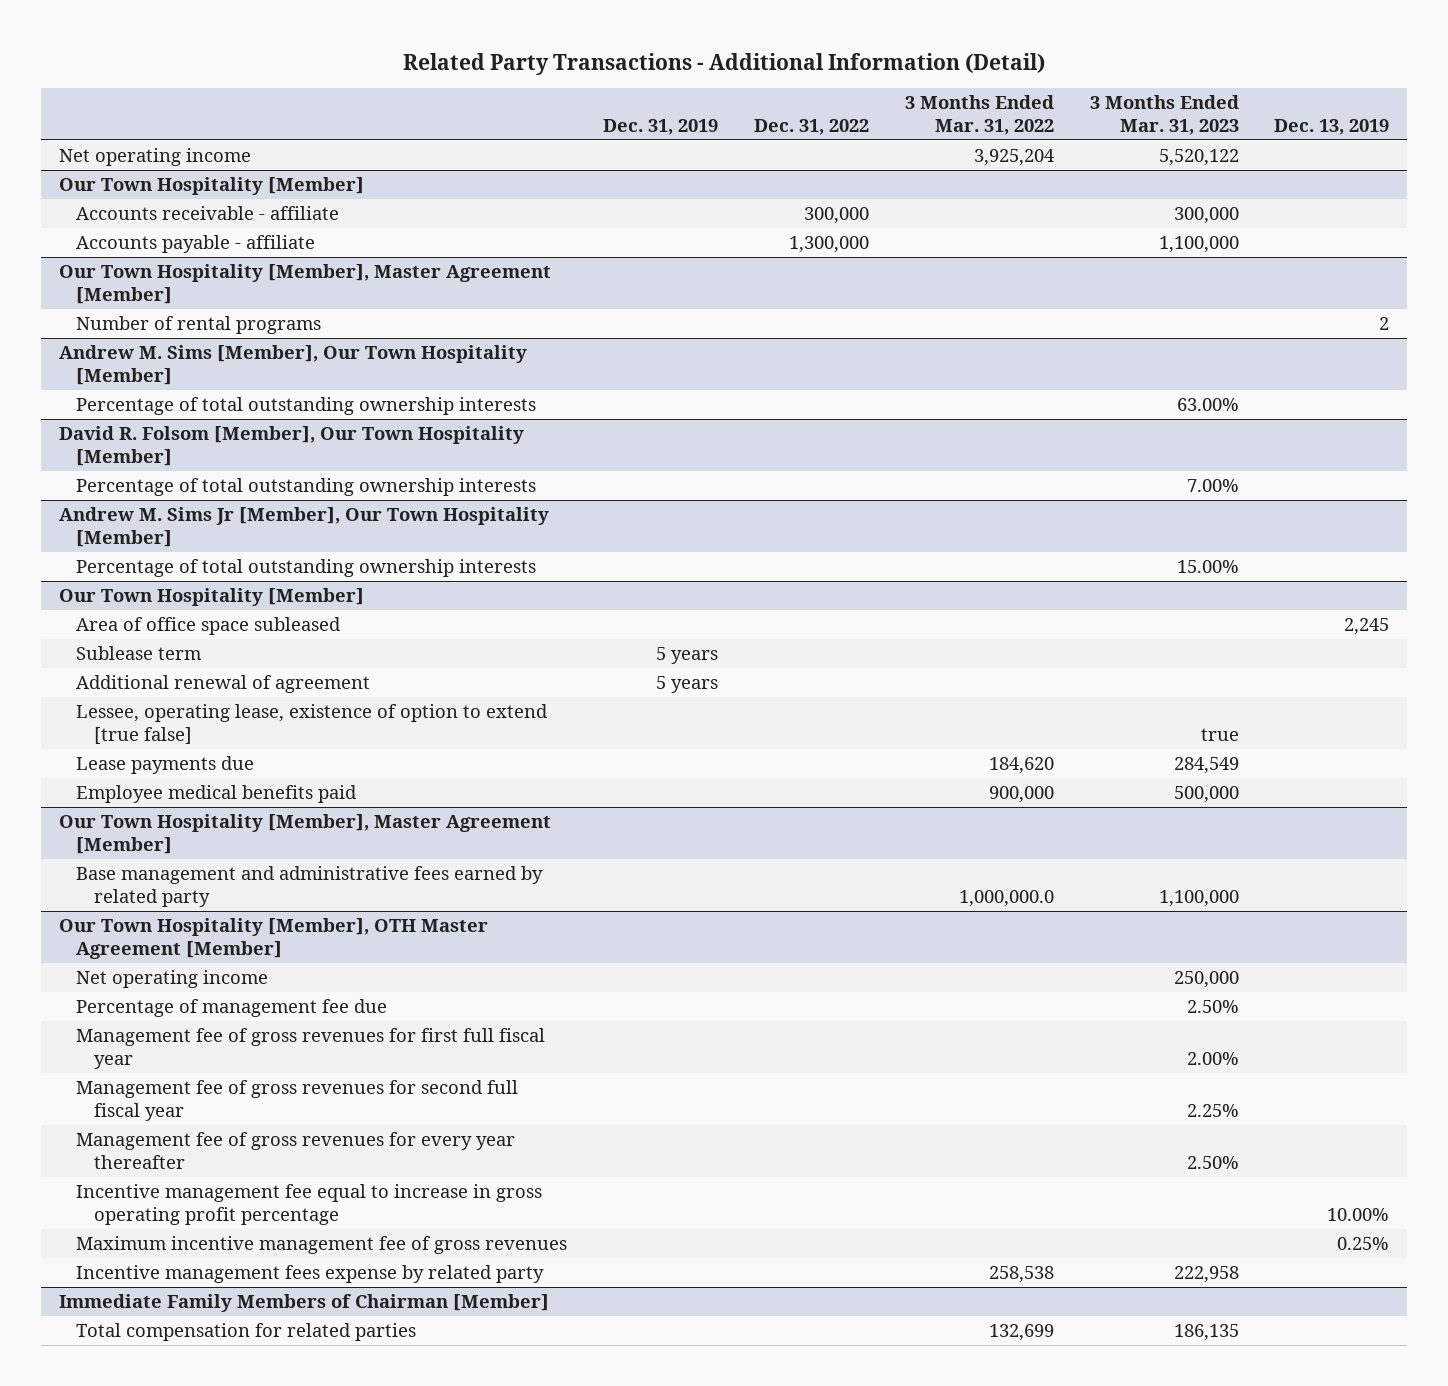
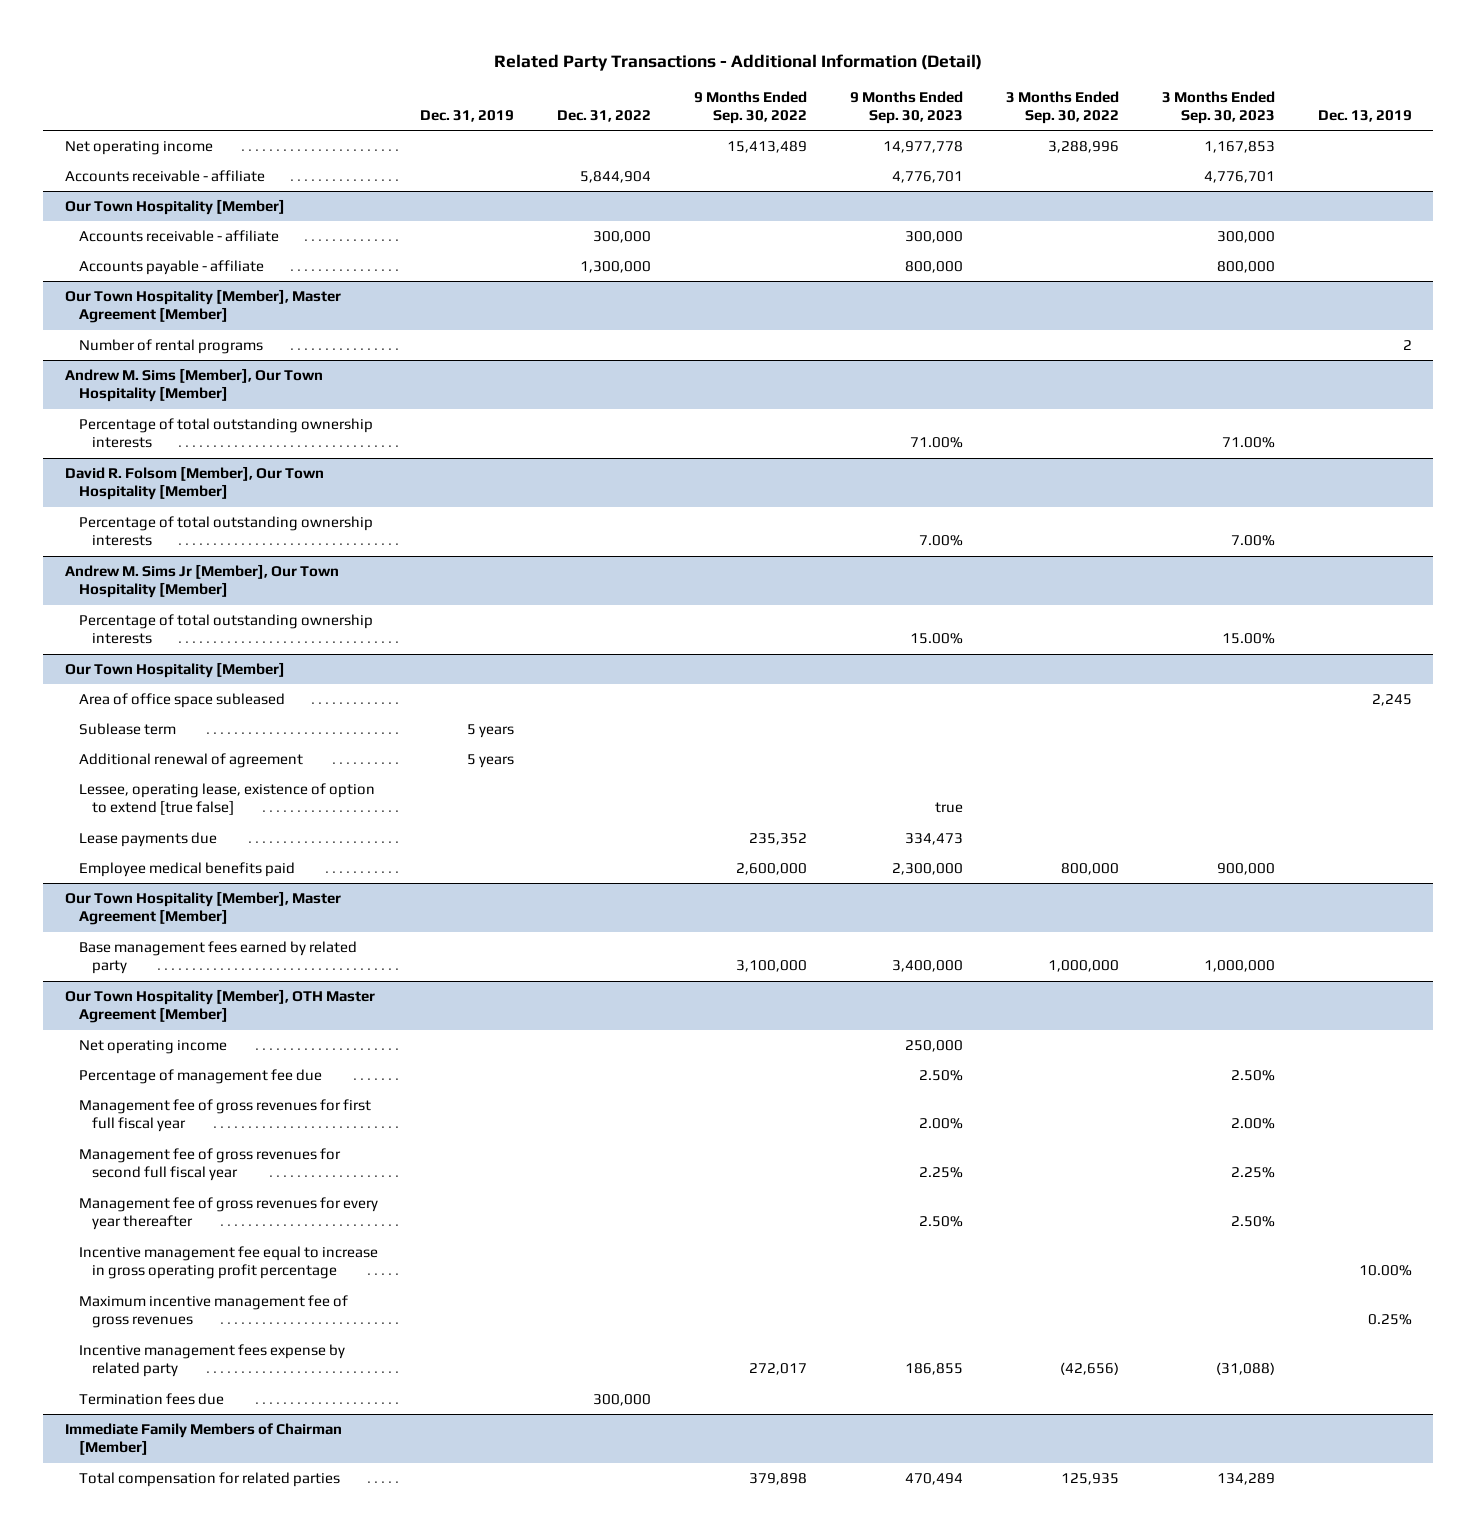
[904,95,1054,135] 3 Months Ended Mar. 31, 2022 -> none
[1089,95,1239,135] 3 Months Ended Mar. 31, 2023 -> none
none -> [694,90,808,125] 9 Months Ended Sep. 30, 2022
none -> [850,90,964,125] 9 Months Ended Sep. 30, 2023
none -> [1005,90,1119,125] 3 Months Ended Sep. 30, 2022
none -> [1161,90,1275,125] 3 Months Ended Sep. 30, 2023
none -> [64,169,265,182] Accounts receivable - affiliate
[76,866,544,907] Base management and administrative fees earned by related party -> [78,940,357,975] Base management fees earned by related party
none -> [78,1392,224,1405] Termination fees due

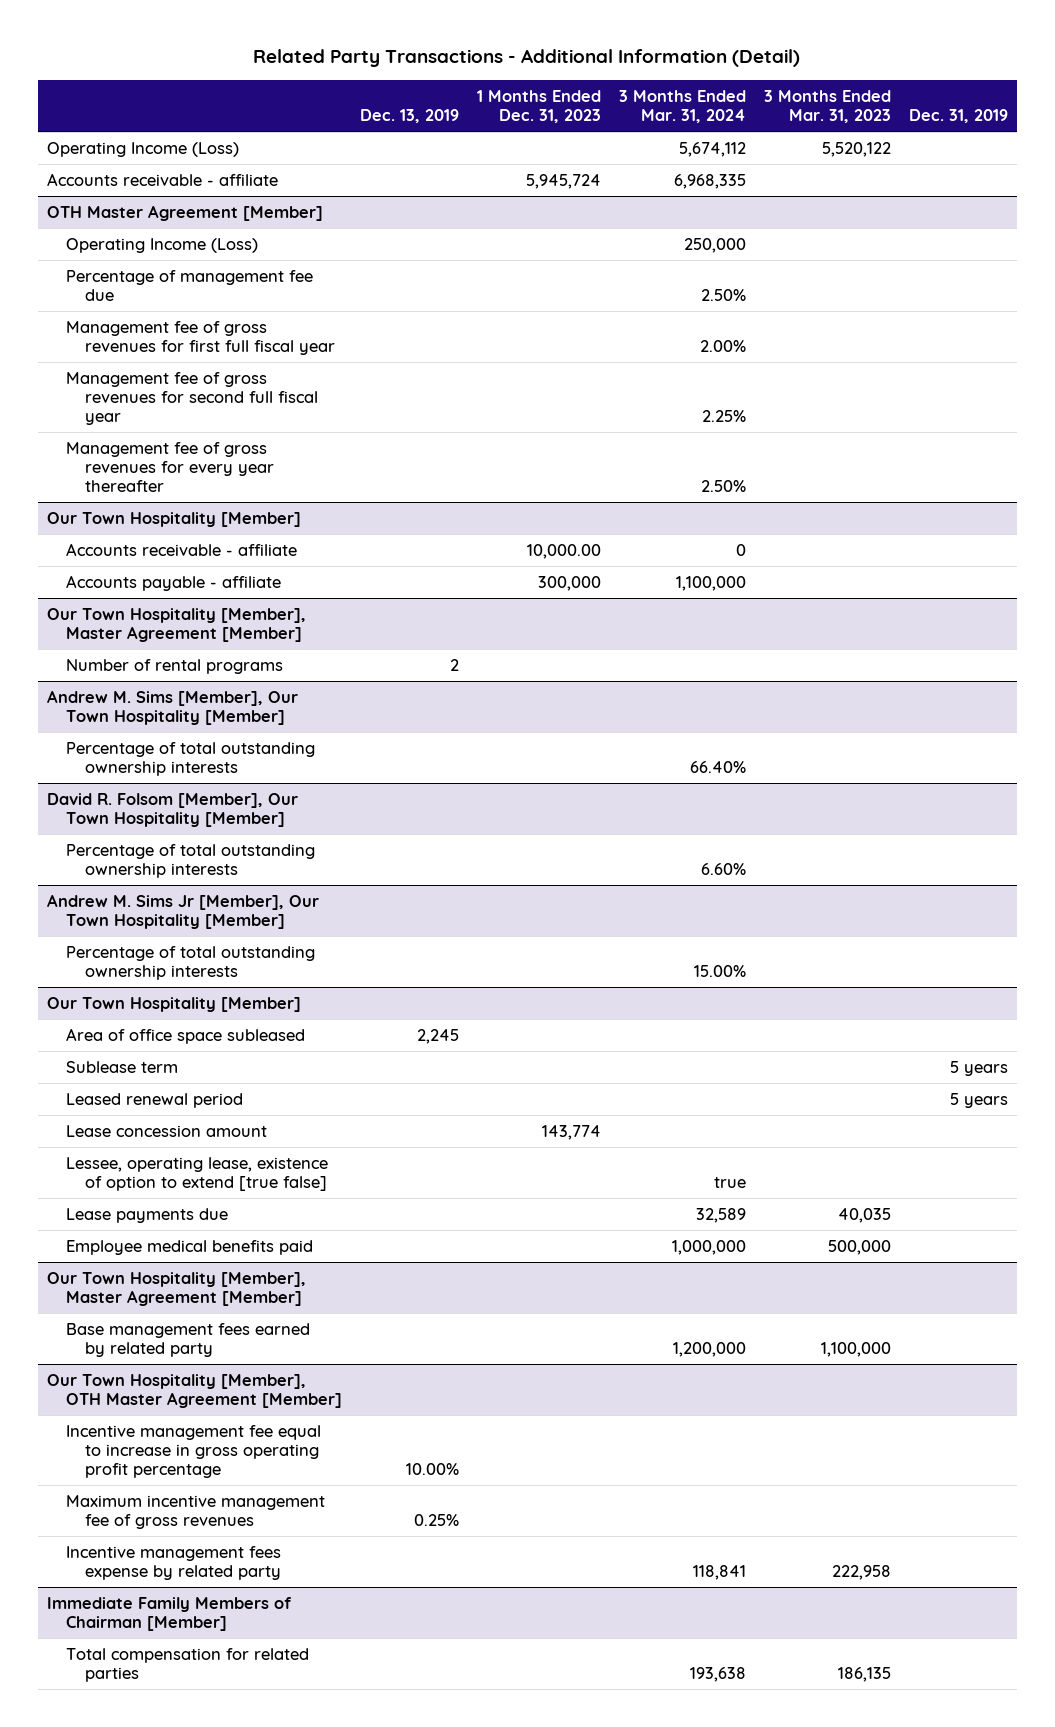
[557,110,652,123] Dec. 31, 2022 -> none
[694,90,808,125] 9 Months Ended Sep. 30, 2022 -> none
[850,90,964,125] 9 Months Ended Sep. 30, 2023 -> none
[1005,90,1119,125] 3 Months Ended Sep. 30, 2022 -> none
[1161,90,1275,125] 3 Months Ended Sep. 30, 2023 -> none
none -> [476,89,601,123] 1 Months Ended Dec. 31, 2023
none -> [618,89,746,123] 3 Months Ended Mar. 31, 2024
none -> [763,89,891,123] 3 Months Ended Mar. 31, 2023
[64,140,213,155] Net operating income -> [46,141,239,157] Operating Income (Loss)
none -> [46,204,323,221] OTH Master Agreement [Member]
none -> [65,237,258,253] Operating Income (Loss)
none -> [65,269,313,302] Percentage of management fee due
none -> [65,320,335,356] Management fee of gross revenues for first full fiscal year
none -> [65,371,318,426] Management fee of gross revenues for second full fiscal year
none -> [65,441,274,493] Management fee of gross revenues for every year thereafter
[78,752,303,768] Additional renewal of agreement -> [65,1092,243,1108] Leased renewal period
none -> [65,1124,267,1137] Lease concession amount
[78,1039,227,1054] Net operating income -> none
[78,1068,322,1084] Percentage of management fee due -> none
[78,1098,371,1133] Management fee of gross revenues for first full fiscal year -> none
[78,1147,341,1182] Management fee of gross revenues for second full fiscal year -> none
[78,1196,378,1231] Management fee of gross revenues for every year thereafter -> none
[78,1392,224,1405] Termination fees due -> none

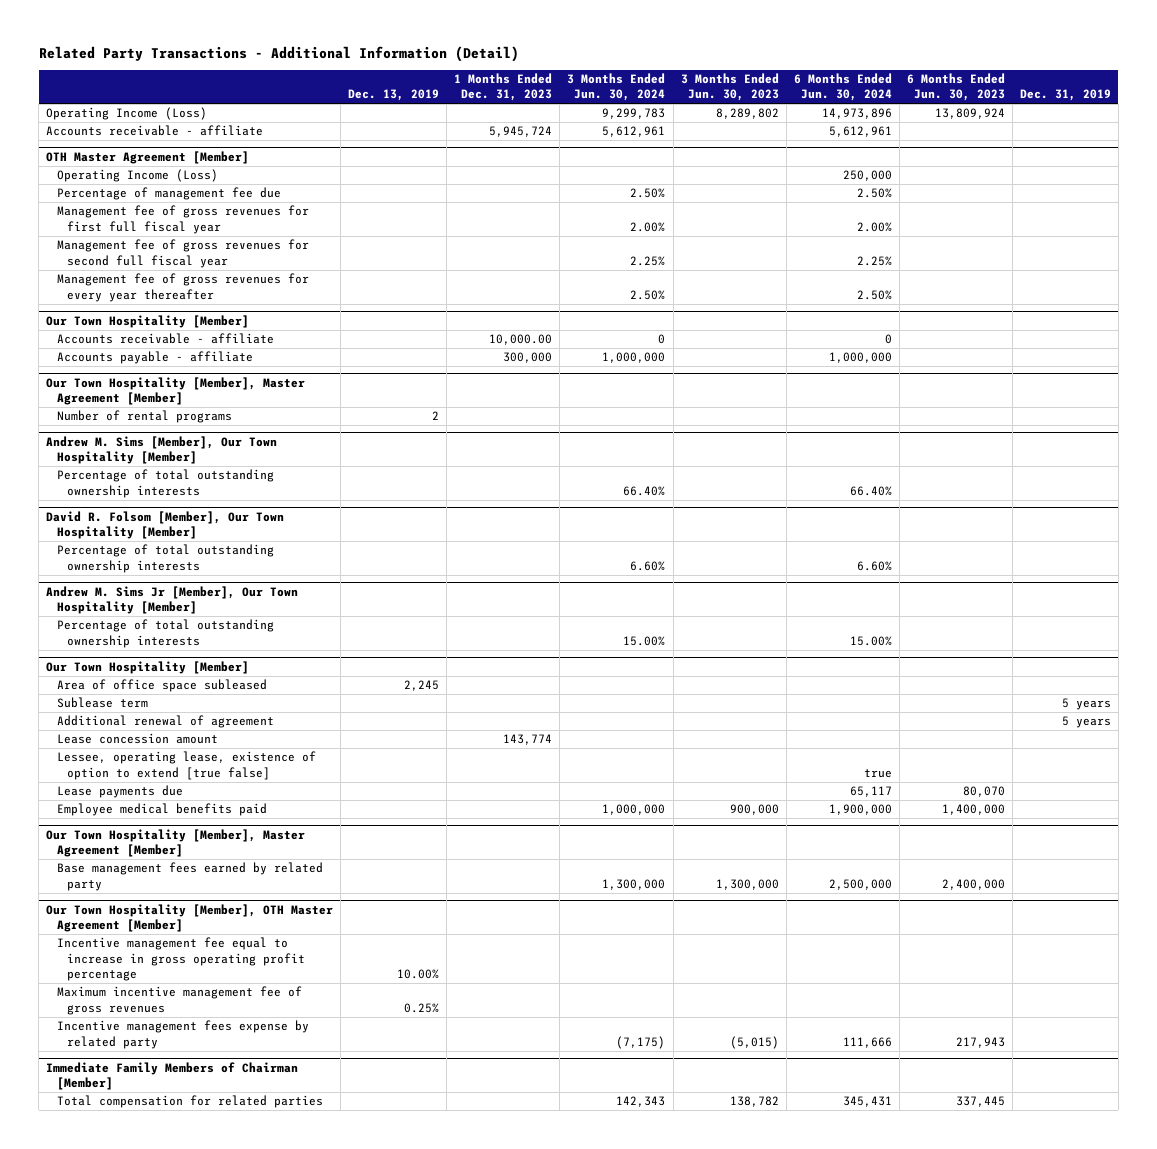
[618,89,746,123] 3 Months Ended Mar. 31, 2024 -> none
[763,89,891,123] 3 Months Ended Mar. 31, 2023 -> none
none -> [567,73,666,102] 3 Months Ended Jun. 30, 2024
none -> [680,73,779,102] 3 Months Ended Jun. 30, 2023
none -> [793,73,892,102] 6 Months Ended Jun. 30, 2024
none -> [906,73,1005,102] 6 Months Ended Jun. 30, 2023
[65,1092,243,1108] Leased renewal period -> [56,715,274,729] Additional renewal of agreement

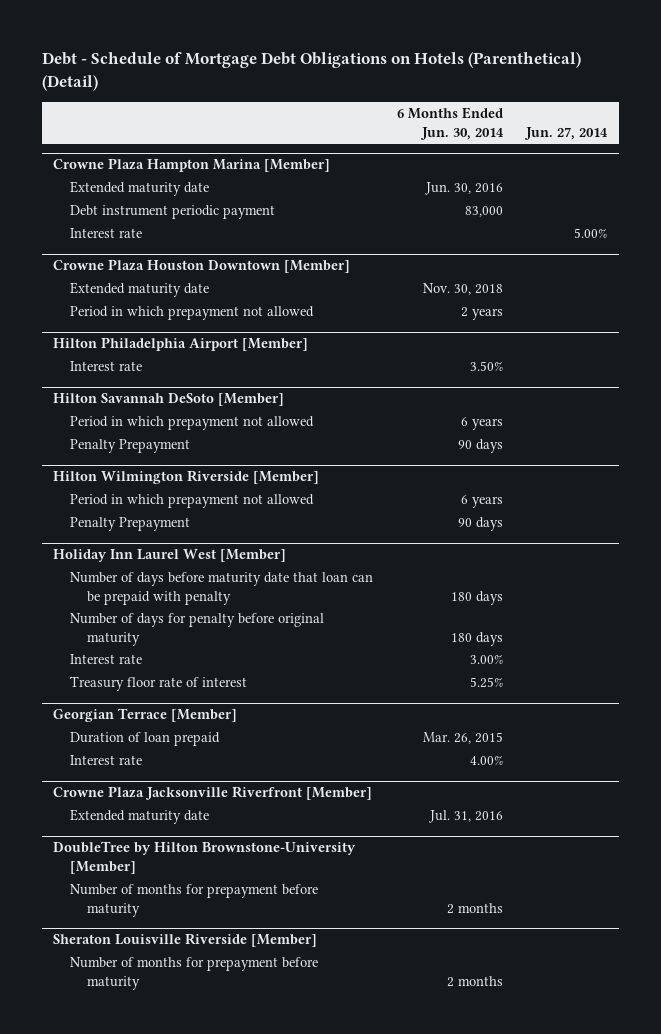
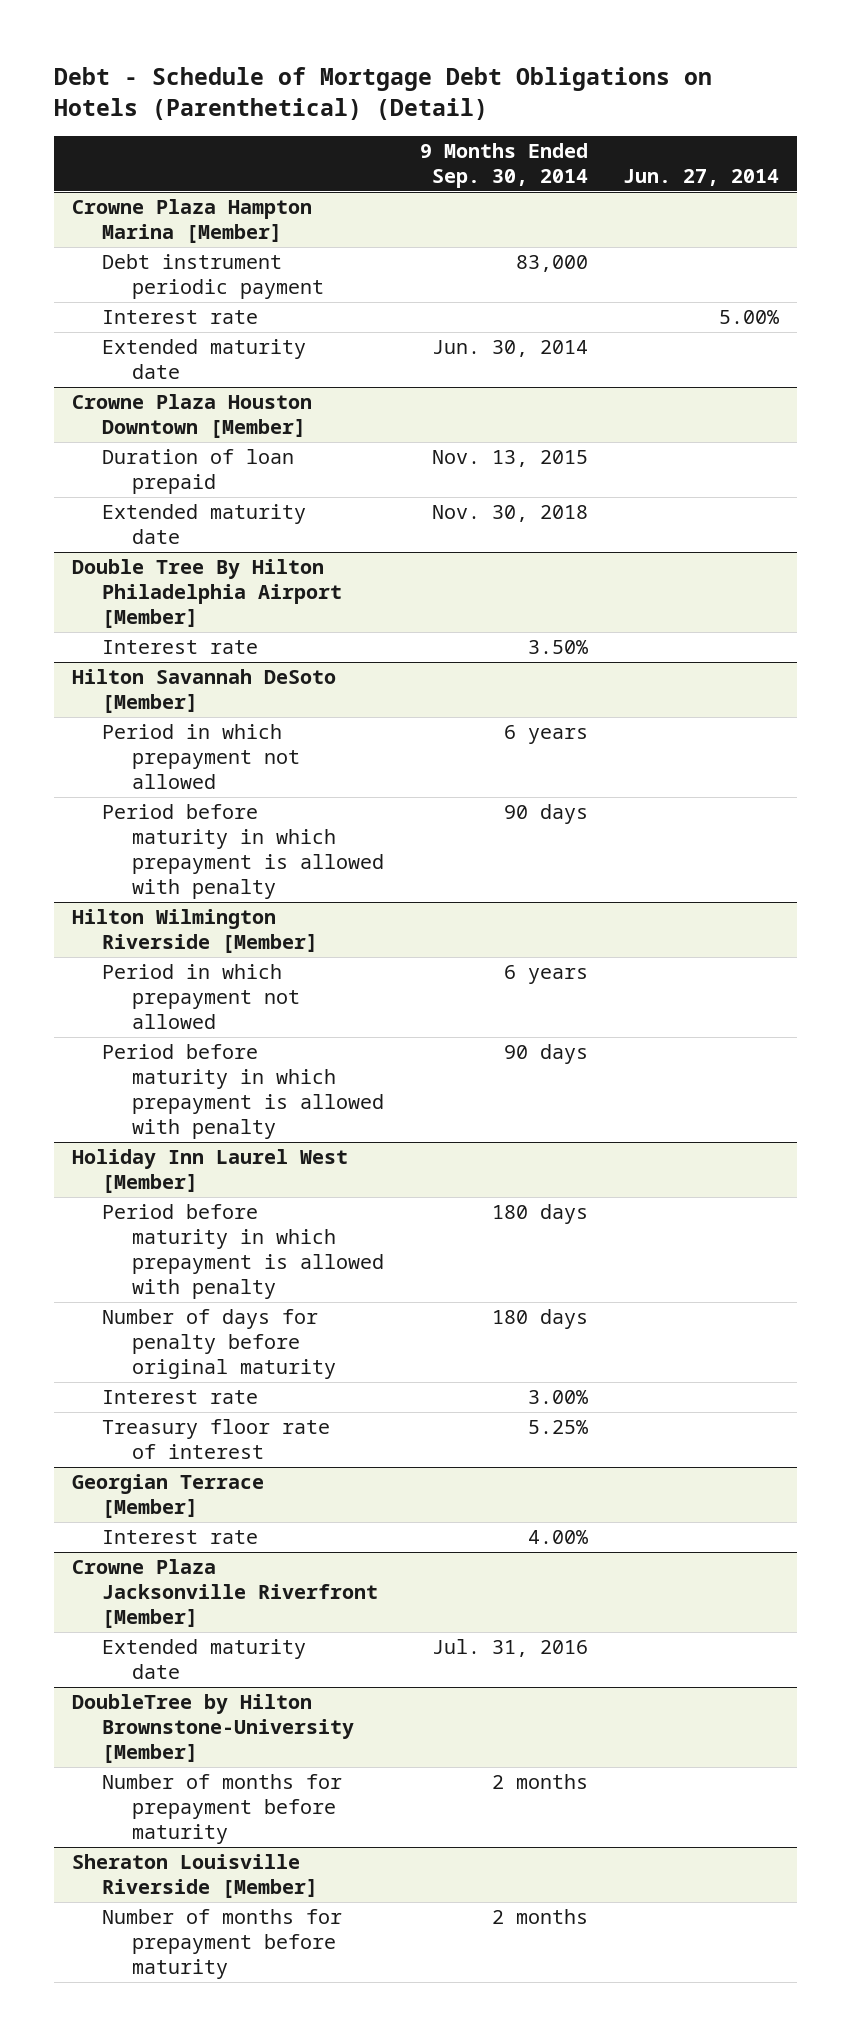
[396,106,504,140] 6 Months Ended Jun. 30, 2014 -> none
none -> [419,142,588,188] 9 Months Ended Sep. 30, 2014
[70,181,210,197] Extended maturity date -> [101,339,306,380] Extended maturity date
none -> [101,449,294,495] Duration of loan prepaid
[70,306,315,321] Period in which prepayment not allowed -> none
[53,337,309,352] Hilton Philadelphia Airport [Member] -> [71,559,342,629] Double Tree By Hilton Philadelphia Airport [Member]
[70,439,191,454] Penalty Prepayment -> [101,804,384,900] Period before maturity in which prepayment is allowed with penalty
[70,517,191,532] Penalty Prepayment -> [101,1044,384,1140] Period before maturity in which prepayment is allowed with penalty
[70,572,374,605] Number of days before maturity date that loan can be prepaid with penalty -> none
none -> [101,1204,384,1300] Period before maturity in which prepayment is allowed with penalty
[70,732,221,747] Duration of loan prepaid -> none

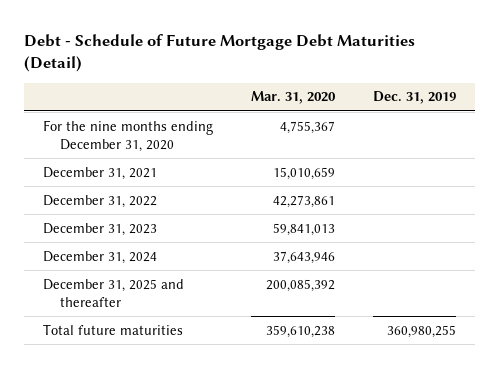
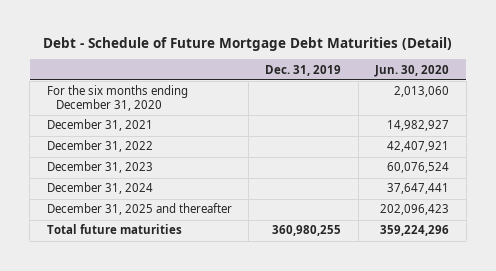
[250,91,336,105] Mar. 31, 2020 -> none
none -> [374,64,450,77] Jun. 30, 2020
[42,119,213,152] For the nine months ending December 31, 2020 -> [46,85,188,112] For the six months ending December 31, 2020

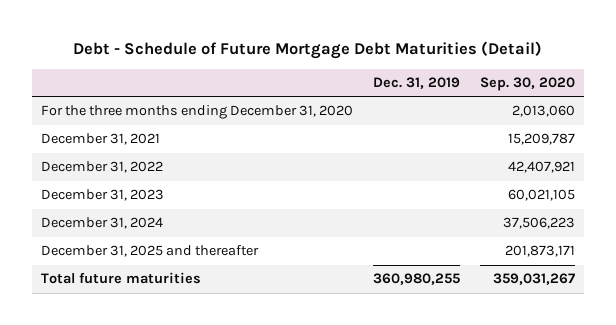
[374,64,450,77] Jun. 30, 2020 -> none
none -> [479,77,575,92] Sep. 30, 2020
[46,85,188,112] For the six months ending December 31, 2020 -> [41,105,354,120] For the three months ending December 31, 2020

